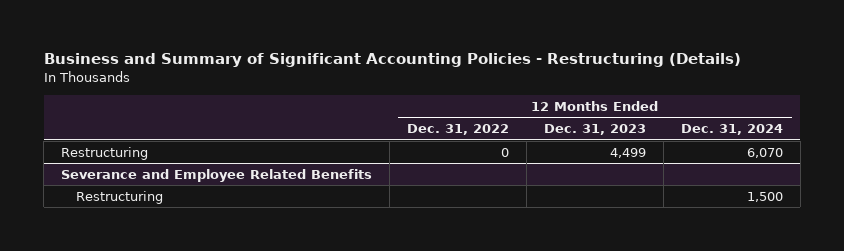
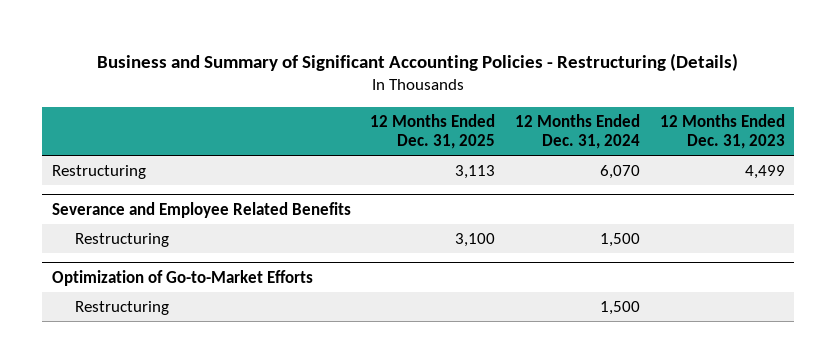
[407,124,510,136] Dec. 31, 2022 -> none
none -> [370,113,496,150] 12 Months Ended Dec. 31, 2025
none -> [51,269,313,286] Optimization of Go-to-Market Efforts
none -> [74,300,169,315] Restructuring

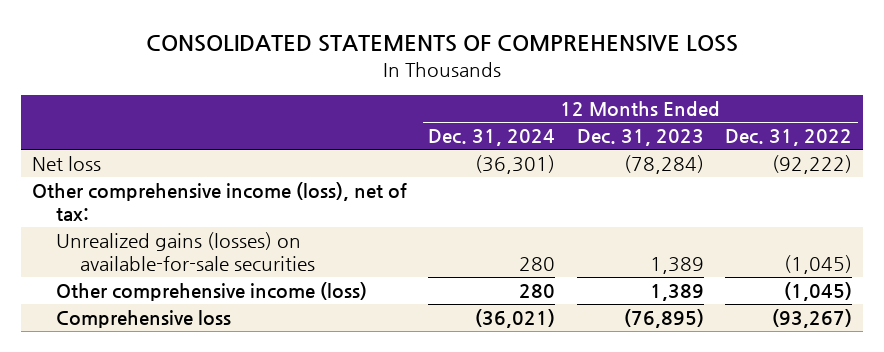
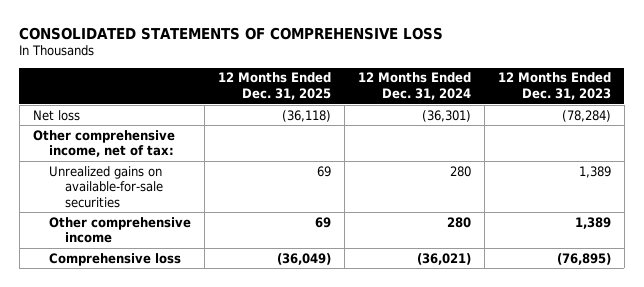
[725,129,853,147] Dec. 31, 2022 -> none
none -> [218,72,332,101] 12 Months Ended Dec. 31, 2025
[31,182,407,221] Other comprehensive income (loss), net of tax: -> [32,129,175,158] Other comprehensive income, net of tax:
[55,232,315,271] Unrealized gains (losses) on available-for-sale securities -> [49,165,164,208] Unrealized gains on available-for-sale securities
[55,282,367,302] Other comprehensive income (loss) -> [49,216,192,244] Other comprehensive income

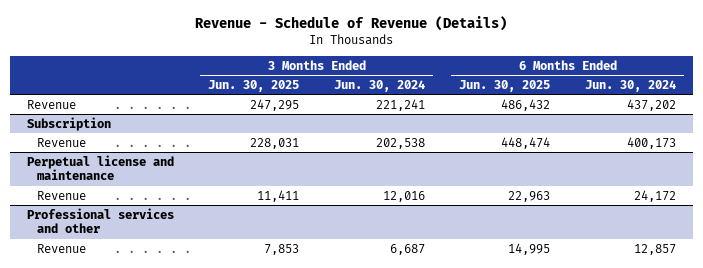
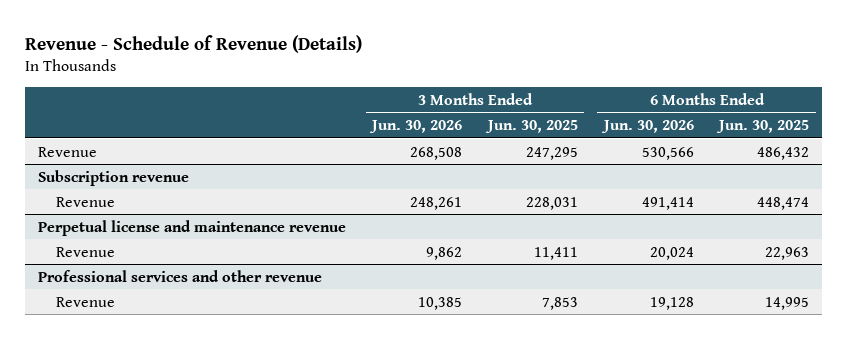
[333,79,425,92] Jun. 30, 2024 -> none
[584,79,676,92] Jun. 30, 2024 -> none
none -> [368,120,462,134] Jun. 30, 2026
none -> [600,120,694,134] Jun. 30, 2026
[26,116,111,131] Subscription -> [38,169,190,186] Subscription revenue
[26,154,174,181] Perpetual license and maintenance -> [38,219,347,236] Perpetual license and maintenance revenue
[26,207,174,234] Professional services and other -> [38,269,323,282] Professional services and other revenue

